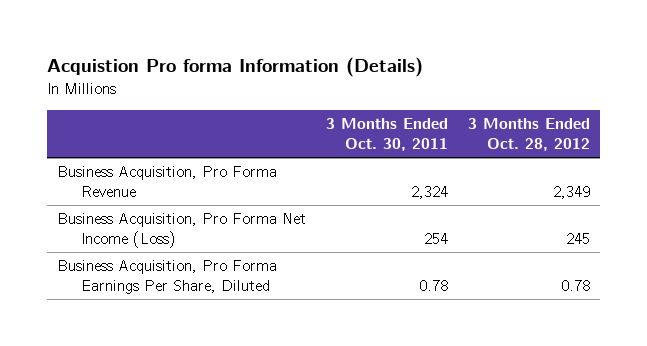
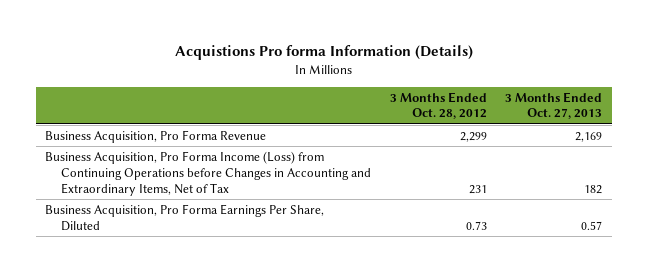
[46,57,423,78] Acquistion Pro forma Information (Details) -> [174,44,473,60] Acquistions Pro forma Information (Details)
[326,118,449,151] 3 Months Ended Oct. 30, 2011 -> none
none -> [505,91,603,120] 3 Months Ended Oct. 27, 2013
[56,213,306,248] Business Acquisition, Pro Forma Net Income (Loss) -> none
[553,185,591,199] 2,349 -> [459,131,487,142] 2,299
none -> [44,150,372,196] Business Acquisition, Pro Forma Income (Loss) from Continuing Operations before Changes in Accounting and Extraordinary Items, Net of Tax
[561,279,591,291] 0.78 -> [465,220,487,230] 0.73

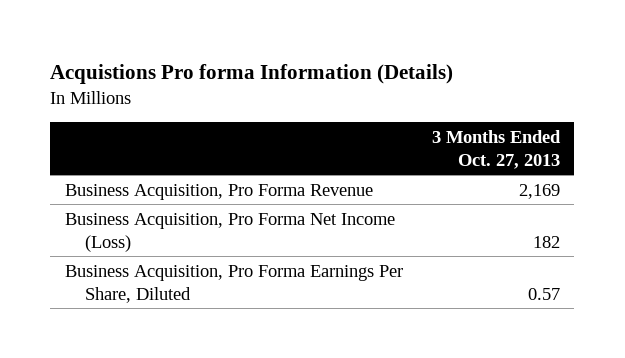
[389,91,487,120] 3 Months Ended Oct. 28, 2012 -> none
[44,150,372,196] Business Acquisition, Pro Forma Income (Loss) from Continuing Operations before Changes in Accounting and Extraordinary Items, Net of Tax -> [64,212,395,252] Business Acquisition, Pro Forma Net Income (Loss)

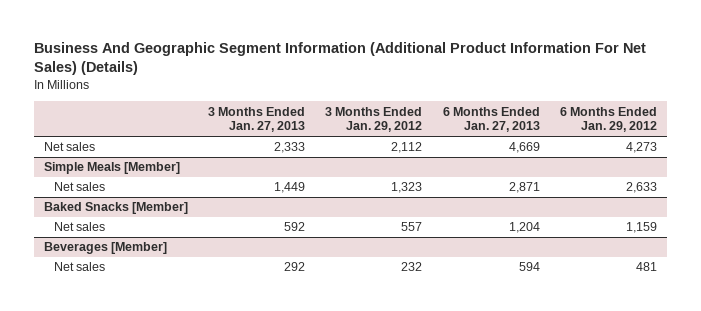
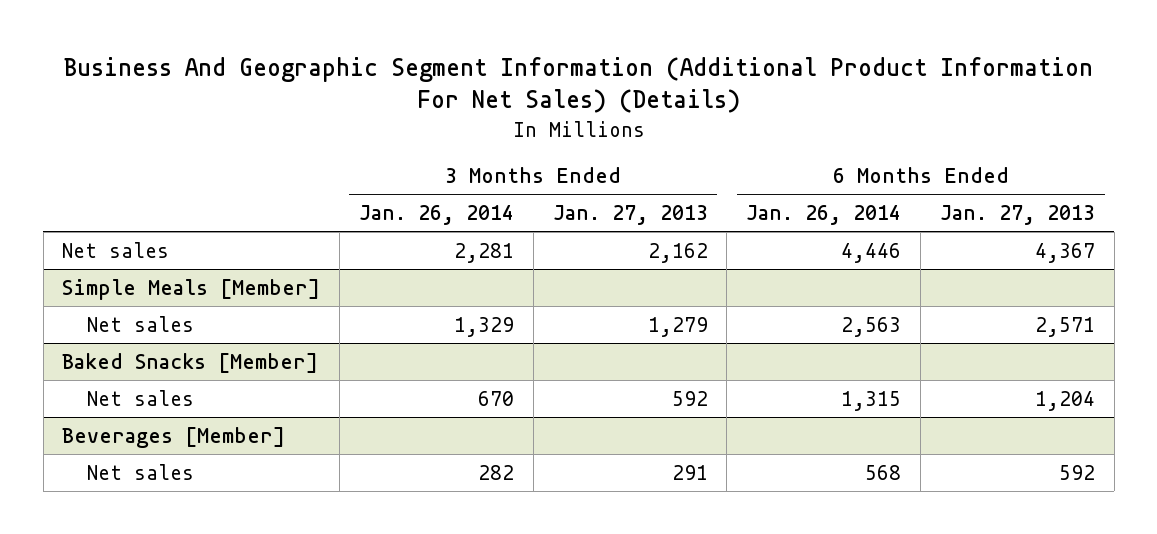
[325,106,423,133] 3 Months Ended Jan. 29, 2012 -> none
[560,106,658,133] 6 Months Ended Jan. 29, 2012 -> none
none -> [359,204,515,225] Jan. 26, 2014
none -> [746,204,902,225] Jan. 26, 2014
[274,142,306,154] 2,333 -> [647,242,708,263] 2,162
[508,142,540,154] 4,669 -> [1034,242,1095,263] 4,367
[274,182,306,194] 1,449 -> [647,316,708,337] 1,279
[508,182,540,194] 2,871 -> [1034,316,1095,337] 2,571
[284,262,306,272] 292 -> [671,464,708,480] 291
[518,262,540,272] 594 -> [1058,464,1095,480] 592

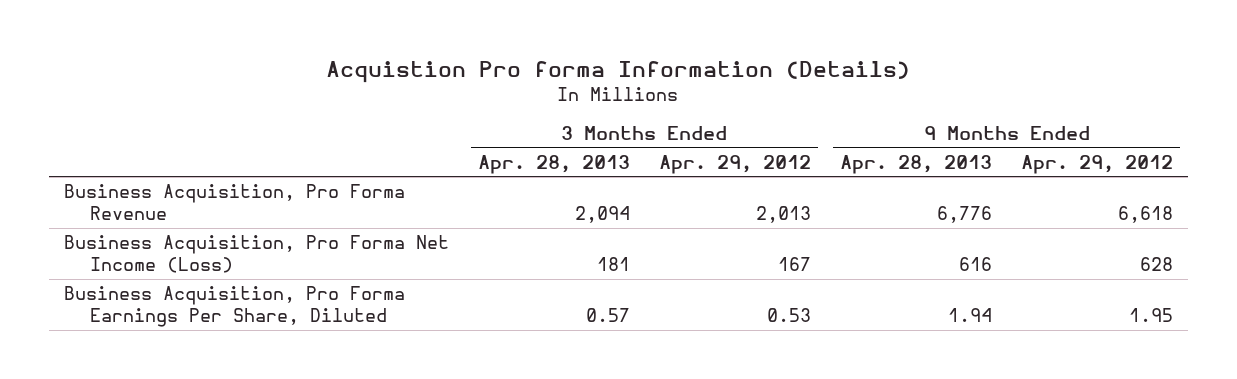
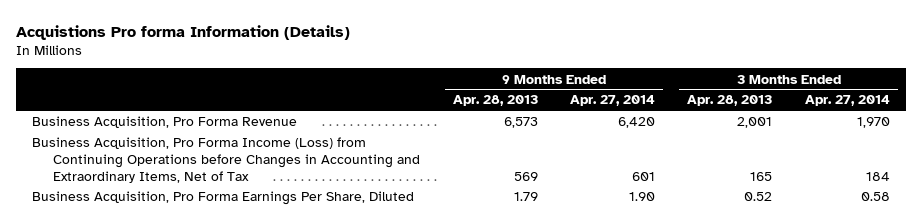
[326,61,911,84] Acquistion Pro forma Information (Details) -> [15,24,350,40] Acquistions Pro forma Information (Details)
[658,154,811,174] Apr. 29, 2012 -> none
[1021,154,1174,174] Apr. 29, 2012 -> none
none -> [570,95,656,107] Apr. 27, 2014
none -> [804,95,890,107] Apr. 27, 2014
[63,235,449,274] Business Acquisition, Pro Forma Net Income (Loss) -> none
[574,206,630,224] 2,094 -> [737,117,773,129] 2,001
[937,206,993,224] 6,776 -> [503,117,538,129] 6,573
none -> [31,137,421,183] Business Acquisition, Pro Forma Income (Loss) from Continuing Operations before Changes in Accounting and Extraordinary Items, Net of Tax
[585,308,630,323] 0.57 -> [744,192,773,202] 0.52
[948,308,993,323] 1.94 -> [513,192,538,202] 1.79

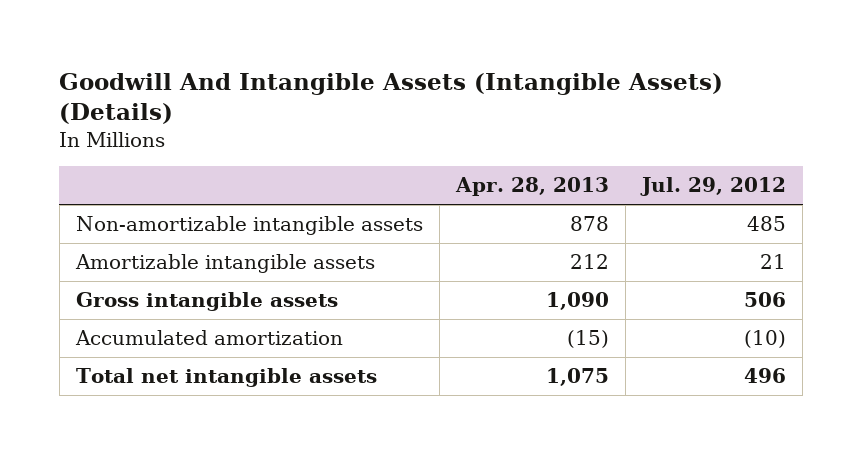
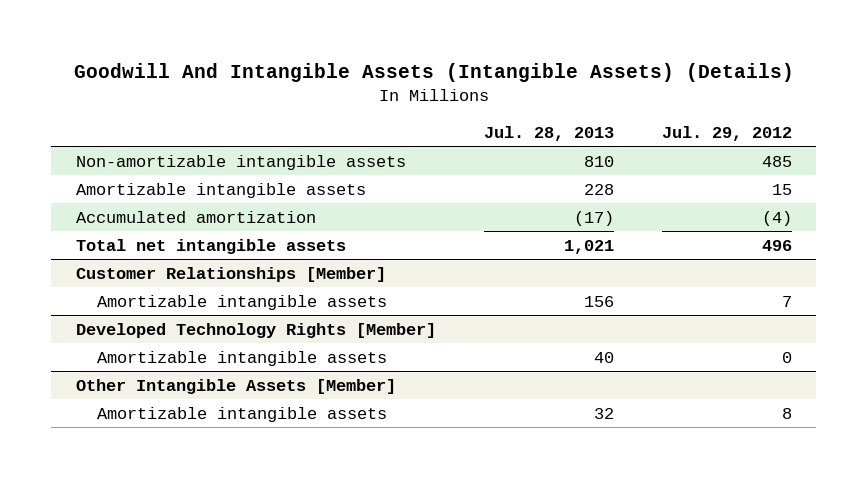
[455,177,610,197] Apr. 28, 2013 -> none
none -> [483,125,614,141] Jul. 28, 2013
[75,292,338,312] Gross intangible assets -> none
[760,254,787,270] 21 -> [771,183,792,195] 15
[744,330,787,349] (10) -> [761,210,792,226] (4)
none -> [75,266,386,282] Customer Relationships [Member]
none -> [97,294,388,310] Amortizable intangible assets
none -> [75,322,436,338] Developed Technology Rights [Member]
none -> [97,350,388,366] Amortizable intangible assets
none -> [75,378,396,394] Other Intangible Assets [Member]
none -> [97,406,388,422] Amortizable intangible assets

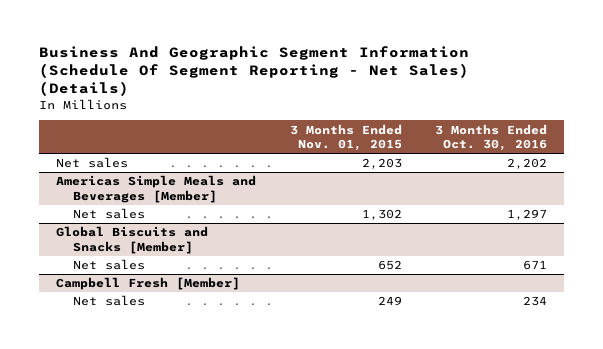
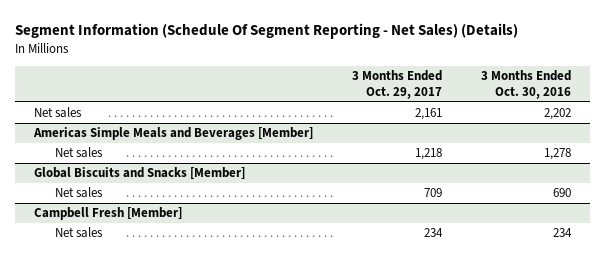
[39,46,470,97] Business And Geographic Segment Information (Schedule Of Segment Reporting - Net Sales) (Details) -> [14,23,518,40] Segment Information (Schedule Of Segment Reporting - Net Sales) (Details)
[289,123,402,152] 3 Months Ended Nov. 01, 2015 -> none
none -> [351,70,442,100] 3 Months Ended Oct. 29, 2017
[507,209,548,221] 1,297 -> [543,148,571,161] 1,278
[523,260,548,271] 671 -> [552,188,571,198] 690

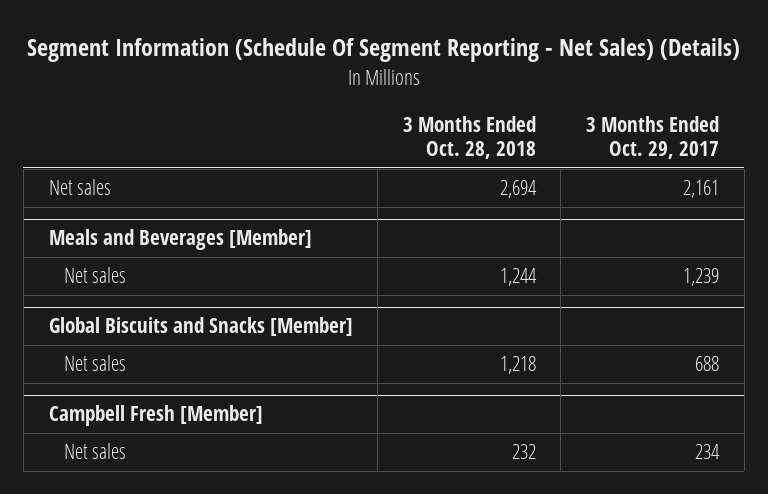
[480,70,571,100] 3 Months Ended Oct. 30, 2016 -> none
none -> [402,115,536,160] 3 Months Ended Oct. 28, 2018
[33,127,314,141] Americas Simple Meals and Beverages [Member] -> [48,229,312,251] Meals and Beverages [Member]
[414,148,442,161] 1,218 -> [683,268,720,287] 1,239
[423,188,442,198] 709 -> [695,356,720,372] 688

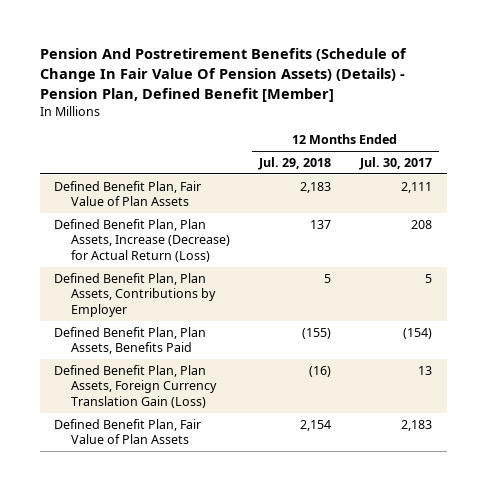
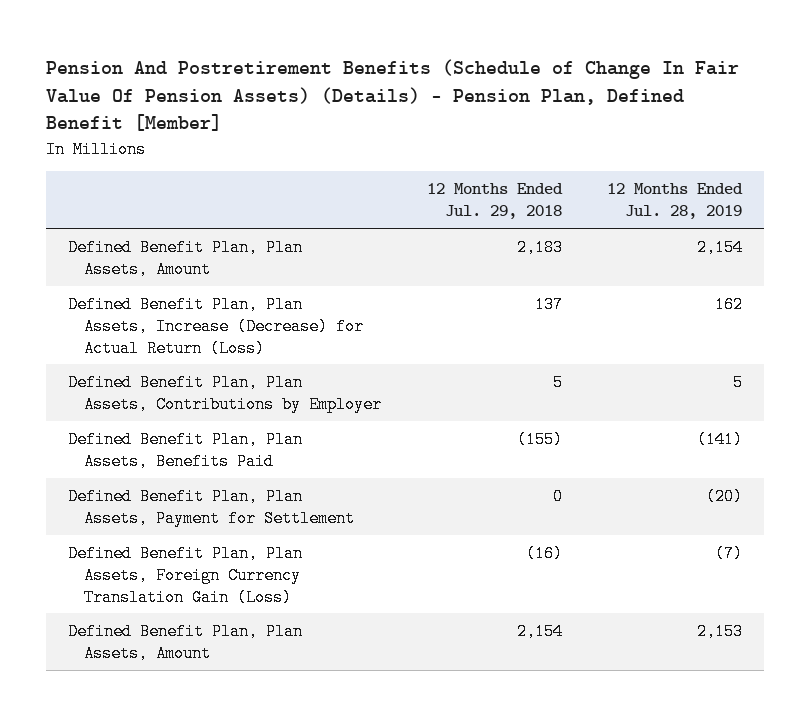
[359,157,433,171] Jul. 30, 2017 -> none
none -> [606,183,743,220] 12 Months Ended Jul. 28, 2019
[54,180,202,207] Defined Benefit Plan, Fair Value of Plan Assets -> [68,238,304,278] Defined Benefit Plan, Plan Assets, Amount
none -> [68,487,356,527] Defined Benefit Plan, Plan Assets, Payment for Settlement
[54,418,202,445] Defined Benefit Plan, Fair Value of Plan Assets -> [68,622,304,662] Defined Benefit Plan, Plan Assets, Amount

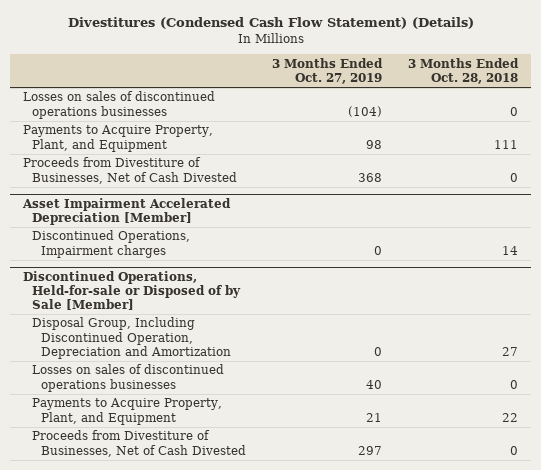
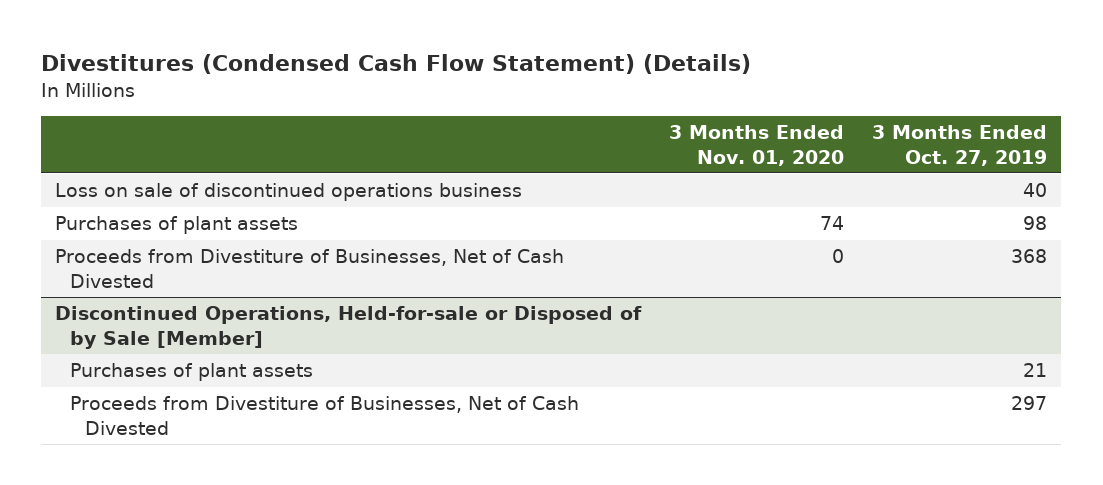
[408,57,520,84] 3 Months Ended Oct. 28, 2018 -> none
none -> [669,124,845,166] 3 Months Ended Nov. 01, 2020
[22,91,215,119] Losses on sales of discontinued operations businesses -> [55,183,523,202] Loss on sale of discontinued operations business
[347,105,382,117] (104) -> [1023,183,1048,198] 40
[22,125,213,152] Payments to Acquire Property, Plant, and Equipment -> [55,216,299,235] Purchases of plant assets
[21,197,231,225] Asset Impairment Accelerated Depreciation [Member] -> none
[31,230,190,258] Discontinued Operations, Impairment charges -> none
[31,317,231,360] Disposal Group, Including Discontinued Operation, Depreciation and Amortization -> none
[31,364,224,392] Losses on sales of discontinued operations businesses -> none
[31,398,222,425] Payments to Acquire Property, Plant, and Equipment -> [70,363,314,382] Purchases of plant assets

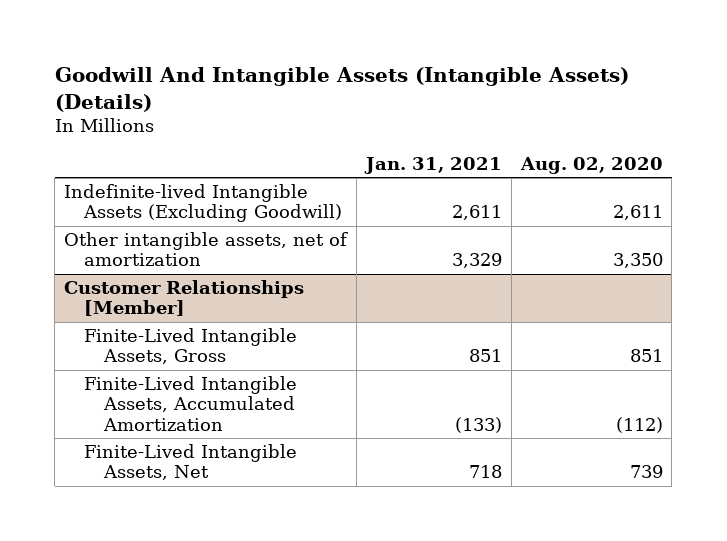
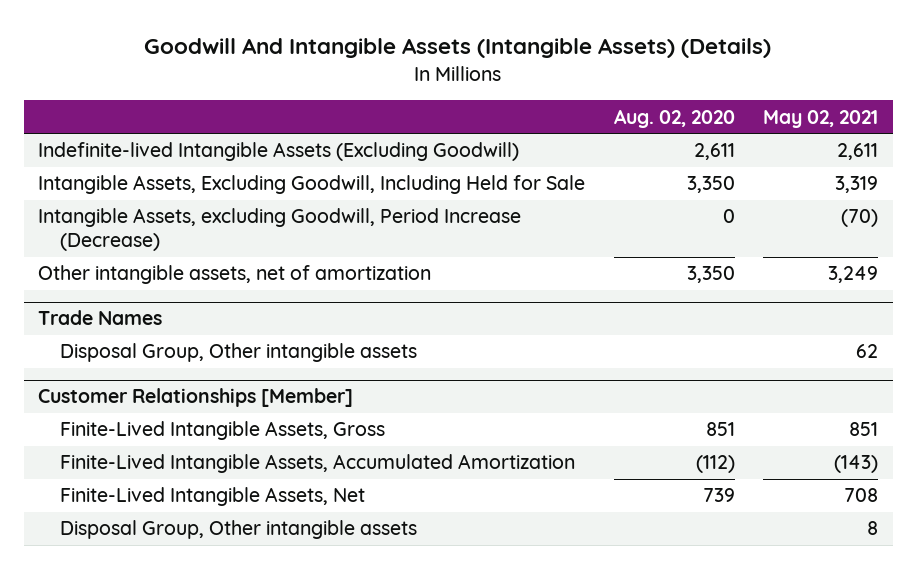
[363,156,502,174] Jan. 31, 2021 -> none
none -> [763,109,879,128] May 02, 2021
none -> [38,175,586,195] Intangible Assets, Excluding Goodwill, Including Held for Sale
none -> [38,208,522,252] Intangible Assets, excluding Goodwill, Period Increase (Decrease)
none -> [38,310,163,326] Trade Names
none -> [60,343,418,363] Disposal Group, Other intangible assets
none -> [60,520,418,540] Disposal Group, Other intangible assets

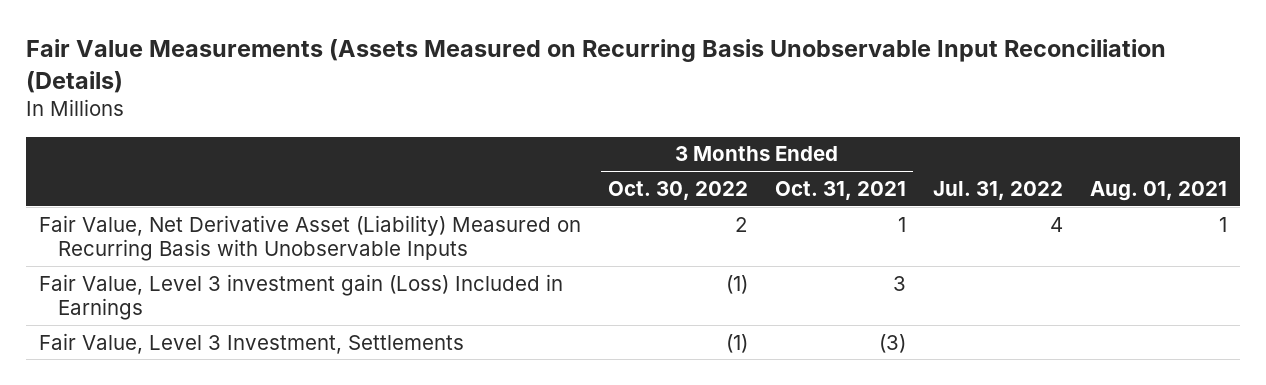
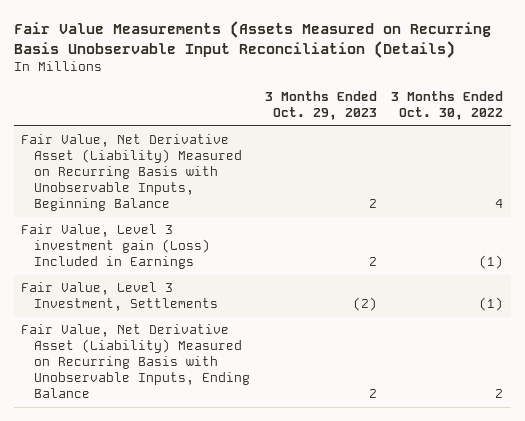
[774,180,906,200] Oct. 31, 2021 -> none
[932,180,1063,200] Jul. 31, 2022 -> none
[1089,180,1227,201] Aug. 01, 2021 -> none
none -> [264,91,377,121] 3 Months Ended Oct. 29, 2023
[39,214,582,262] Fair Value, Net Derivative Asset (Liability) Measured on Recurring Basis with Unobservable Inputs -> [21,134,243,212] Fair Value, Net Derivative Asset (Liability) Measured on Recurring Basis with Unobservable Inputs, Beginning Balance
[735,216,749,232] 2 -> [495,199,504,209] 4
none -> [21,324,251,399] Fair Value, Net Derivative Asset (Liability) Measured on Recurring Basis with Unobservable Inputs, Ending Balance

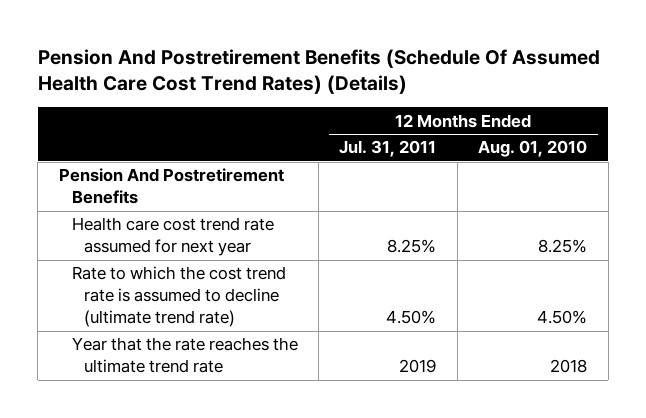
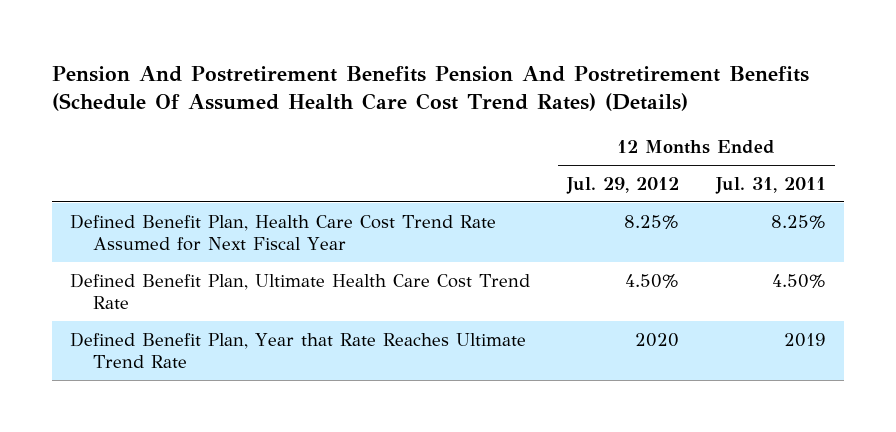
[37,48,600,95] Pension And Postretirement Benefits (Schedule Of Assumed Health Care Cost Trend Rates) (Details) -> [51,65,809,112] Pension And Postretirement Benefits Pension And Postretirement Benefits (Schedule Of Assumed Health Care Cost Trend Rates) (Details)
[478,140,588,158] Aug. 01, 2010 -> none
none -> [565,176,679,194] Jul. 29, 2012
[58,168,284,205] Pension And Postretirement Benefits -> none
[71,217,274,257] Health care cost trend rate assumed for next year -> [70,213,497,252] Defined Benefit Plan, Health Care Cost Trend Rate Assumed for Next Fiscal Year
[71,266,286,328] Rate to which the cost trend rate is assumed to decline (ultimate trend rate) -> [70,272,531,310] Defined Benefit Plan, Ultimate Health Care Cost Trend Rate
[71,337,298,374] Year that the rate reaches the ultimate trend rate -> [70,331,527,369] Defined Benefit Plan, Year that Rate Reaches Ultimate Trend Rate

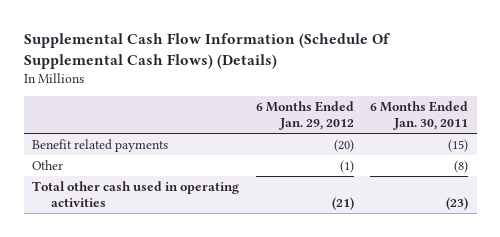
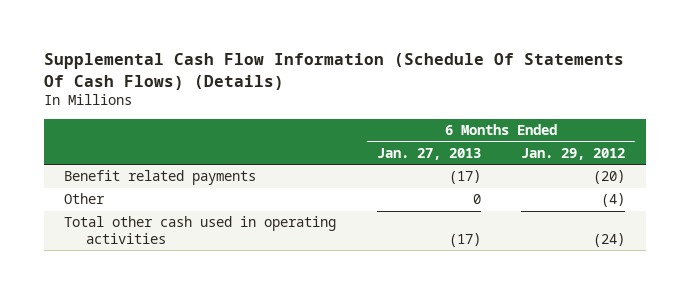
[23,33,390,70] Supplemental Cash Flow Information (Schedule Of Supplemental Cash Flows) (Details) -> [43,53,624,90] Supplemental Cash Flow Information (Schedule Of Statements Of Cash Flows) (Details)
[370,100,469,131] 6 Months Ended Jan. 30, 2011 -> none
none -> [376,147,481,160] Jan. 27, 2013
[339,159,354,173] (1) -> [601,193,626,208] (4)
[331,196,354,210] (21) -> [593,233,626,248] (24)

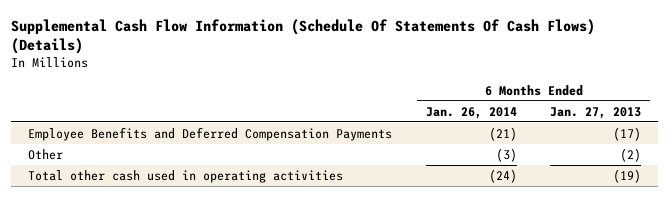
[521,147,626,160] Jan. 29, 2012 -> none
none -> [425,106,517,119] Jan. 26, 2014
[64,170,257,186] Benefit related payments -> [27,126,392,141] Employee Benefits and Deferred Compensation Payments
[472,194,481,205] 0 -> [620,147,642,162] (2)
[448,233,481,248] (17) -> [613,168,642,183] (19)

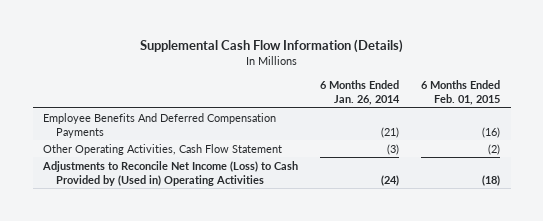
[11,18,596,55] Supplemental Cash Flow Information (Schedule Of Statements Of Cash Flows) (Details) -> [139,38,403,53] Supplemental Cash Flow Information (Details)
[550,106,642,119] Jan. 27, 2013 -> none
none -> [420,79,500,105] 6 Months Ended Feb. 01, 2015
[27,126,392,141] Employee Benefits and Deferred Compensation Payments -> [43,112,277,138] Employee Benefits And Deferred Compensation Payments
[27,148,63,160] Other -> [43,143,283,155] Other Operating Activities, Cash Flow Statement
[27,169,343,183] Total other cash used in operating activities -> [42,160,299,186] Adjustments to Reconcile Net Income (Loss) to Cash Provided by (Used in) Operating Activities

